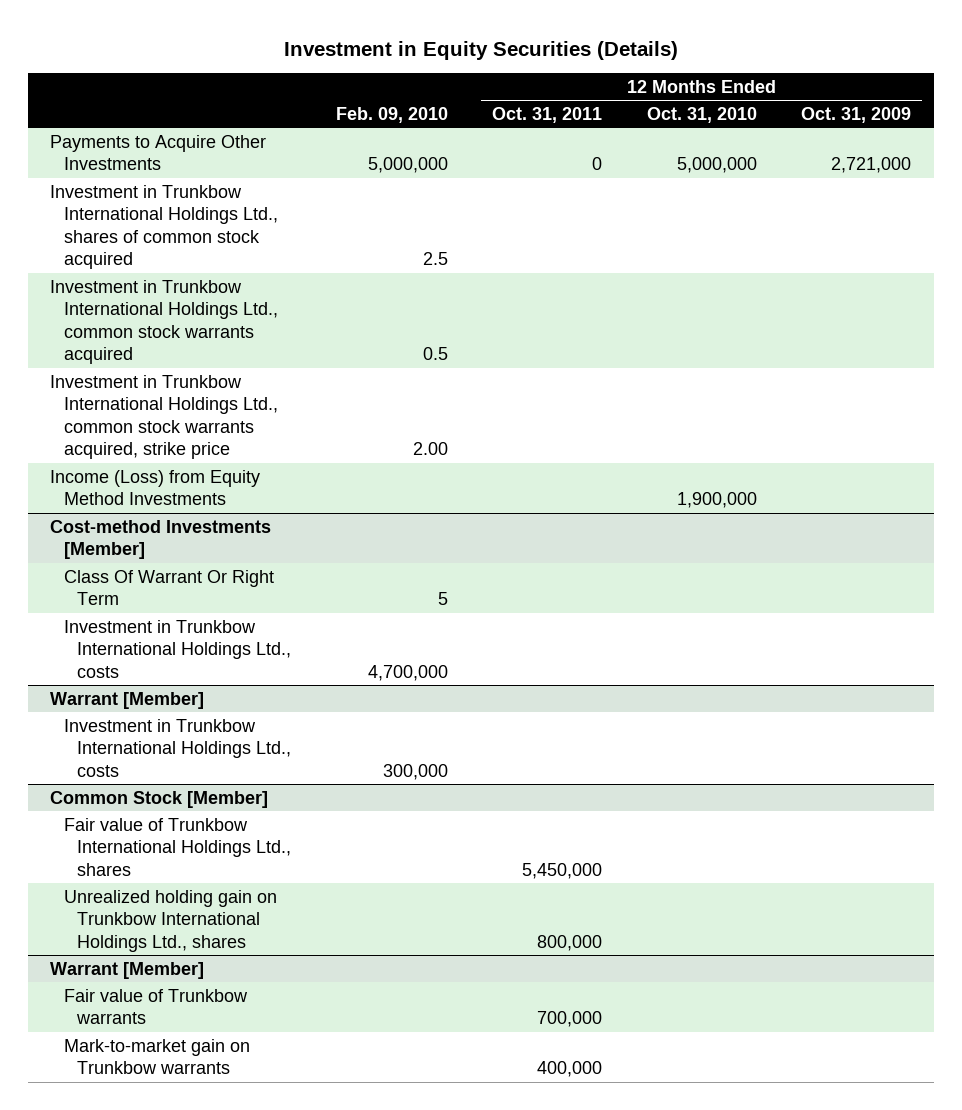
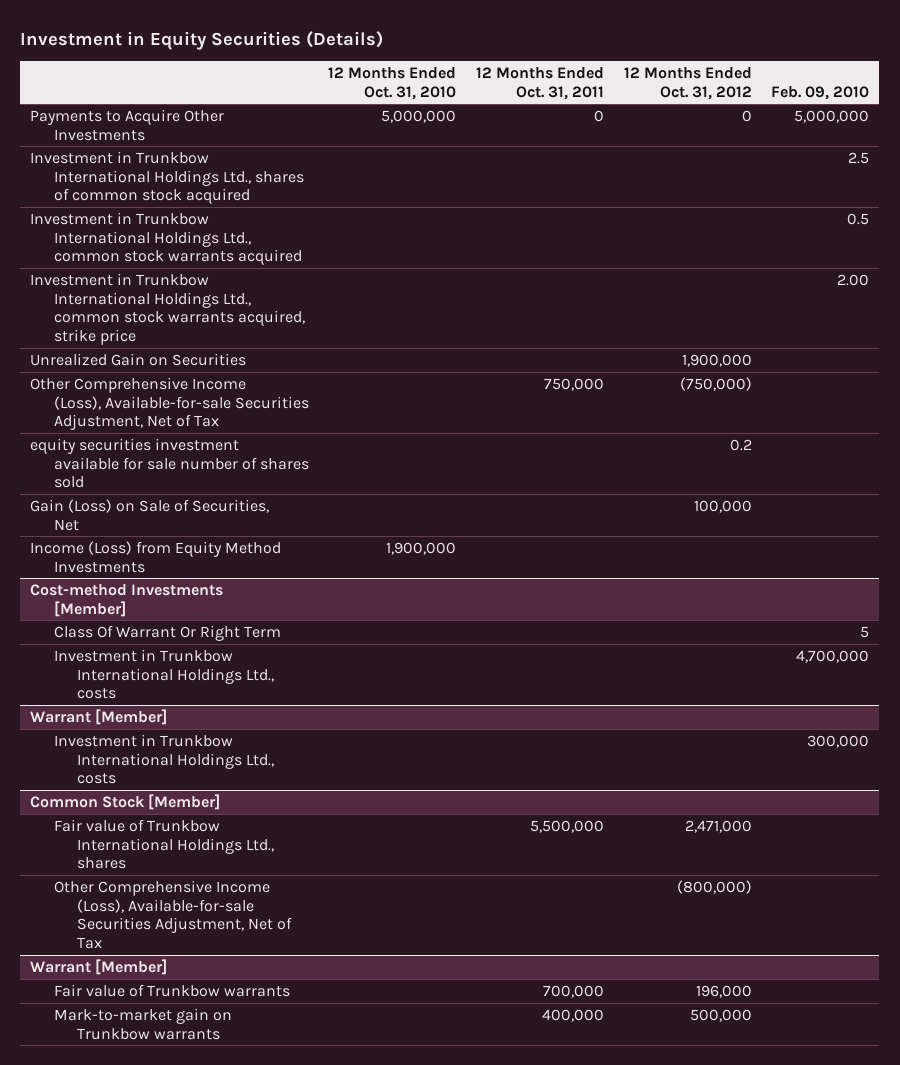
[801,107,912,124] Oct. 31, 2009 -> none
none -> [623,66,752,100] 12 Months Ended Oct. 31, 2012
none -> [30,352,247,366] Unrealized Gain on Securities
none -> [30,376,309,431] Other Comprehensive Income (Loss), Available-for-sale Securities Adjustment, Net of Tax
none -> [30,437,309,489] equity securities investment available for sale number of shares sold
none -> [30,498,270,531] Gain (Loss) on Sale of Securities, Net
[63,889,277,952] Unrealized holding gain on Trunkbow International Holdings Ltd., shares -> none
[522,862,603,879] 5,450,000 -> [529,819,604,833] 5,500,000
none -> [53,879,292,949] Other Comprehensive Income (Loss), Available-for-sale Securities Adjustment, Net of Tax

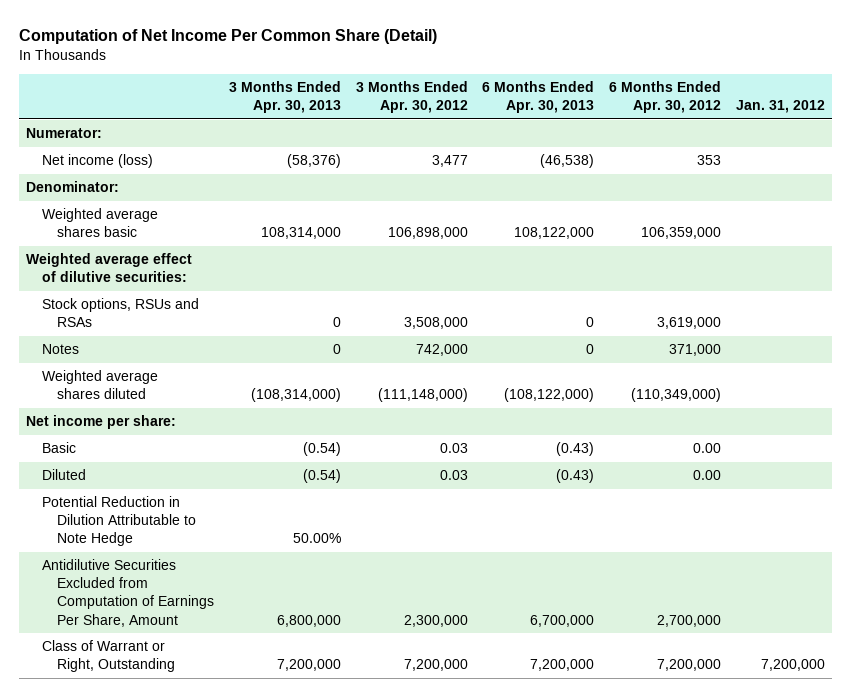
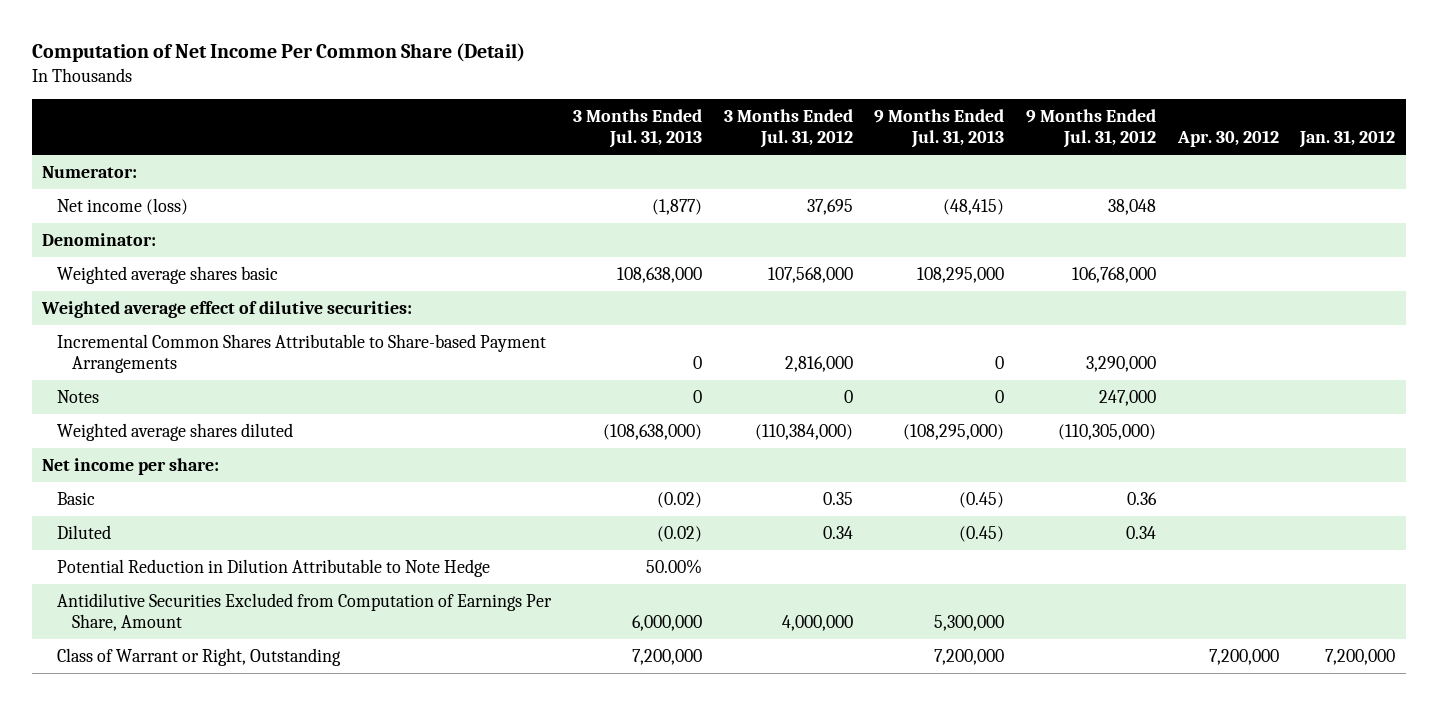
[229,81,342,114] 3 Months Ended Apr. 30, 2013 -> none
[355,81,468,114] 3 Months Ended Apr. 30, 2012 -> none
[482,81,595,114] 6 Months Ended Apr. 30, 2013 -> none
[609,81,722,114] 6 Months Ended Apr. 30, 2012 -> none
none -> [573,108,703,149] 3 Months Ended Jul. 31, 2013
none -> [723,108,853,149] 3 Months Ended Jul. 31, 2012
none -> [874,108,1005,149] 9 Months Ended Jul. 31, 2013
none -> [1026,108,1157,149] 9 Months Ended Jul. 31, 2012
none -> [1176,130,1279,148] Apr. 30, 2012
[41,298,199,328] Stock options, RSUs and RSAs -> [57,333,547,374] Incremental Common Shares Attributable to Share-based Payment Arrangements

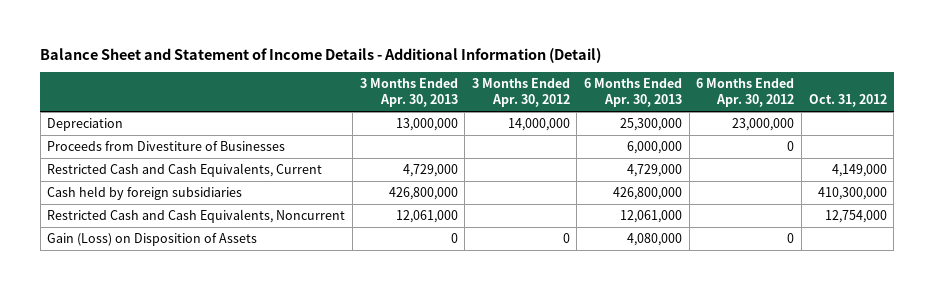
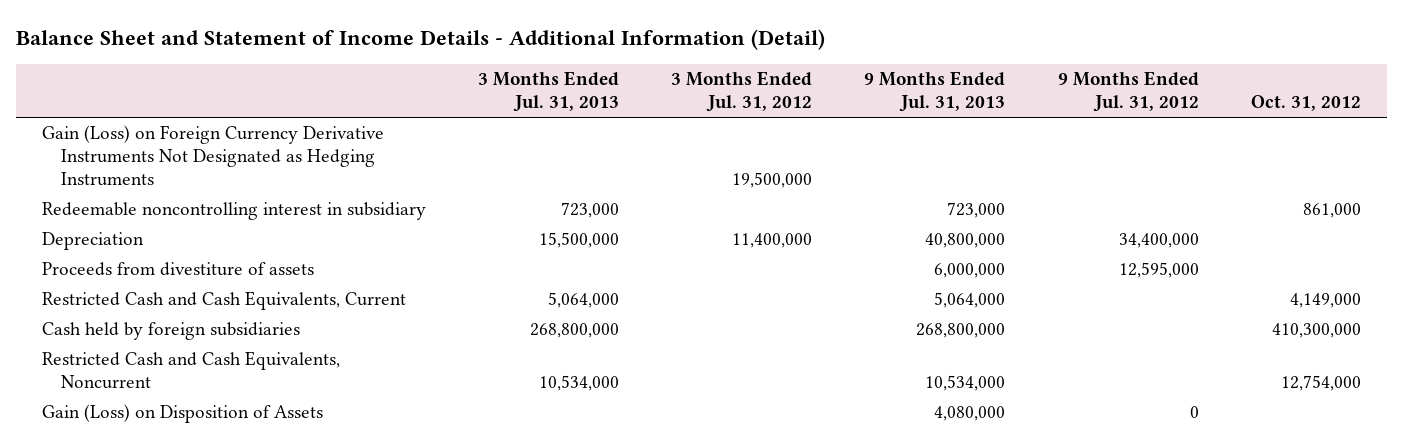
[359,78,458,108] 3 Months Ended Apr. 30, 2013 -> none
[471,78,570,108] 3 Months Ended Apr. 30, 2012 -> none
[584,78,683,108] 6 Months Ended Apr. 30, 2013 -> none
[696,78,795,108] 6 Months Ended Apr. 30, 2012 -> none
none -> [477,71,619,113] 3 Months Ended Jul. 31, 2013
none -> [671,71,813,113] 3 Months Ended Jul. 31, 2012
none -> [864,71,1006,113] 9 Months Ended Jul. 31, 2013
none -> [1057,71,1199,113] 9 Months Ended Jul. 31, 2012
none -> [41,125,384,186] Gain (Loss) on Foreign Currency Derivative Instruments Not Designated as Hedging Instruments
none -> [41,202,426,221] Redeemable noncontrolling interest in subsidiary
[47,141,286,152] Proceeds from Divestiture of Businesses -> [41,262,314,277] Proceeds from divestiture of assets

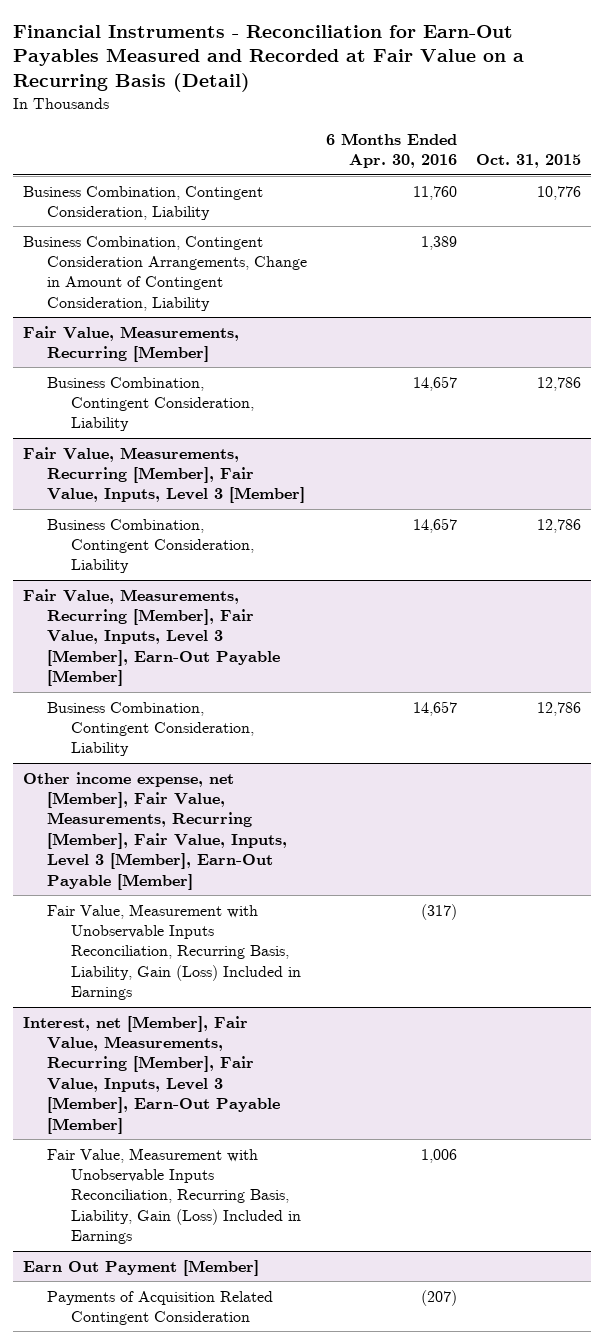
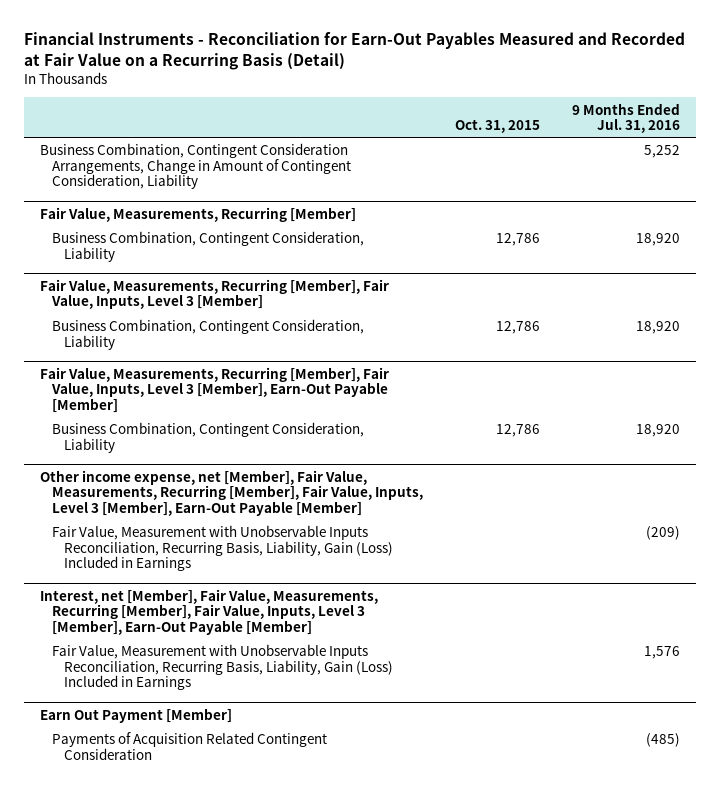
[326,133,458,169] 6 Months Ended Apr. 30, 2016 -> none
none -> [572,102,681,133] 9 Months Ended Jul. 31, 2016
[22,185,263,220] Business Combination, Contingent Consideration, Liability -> none

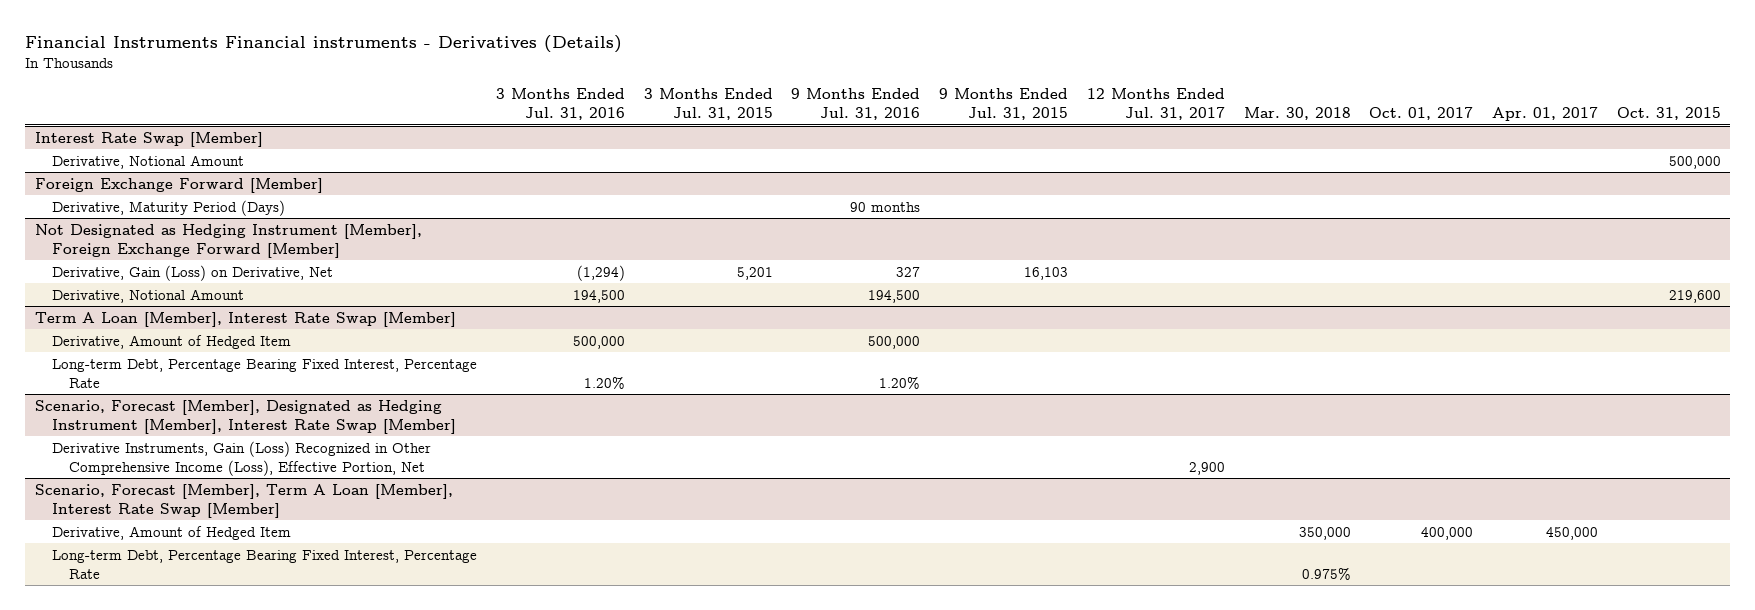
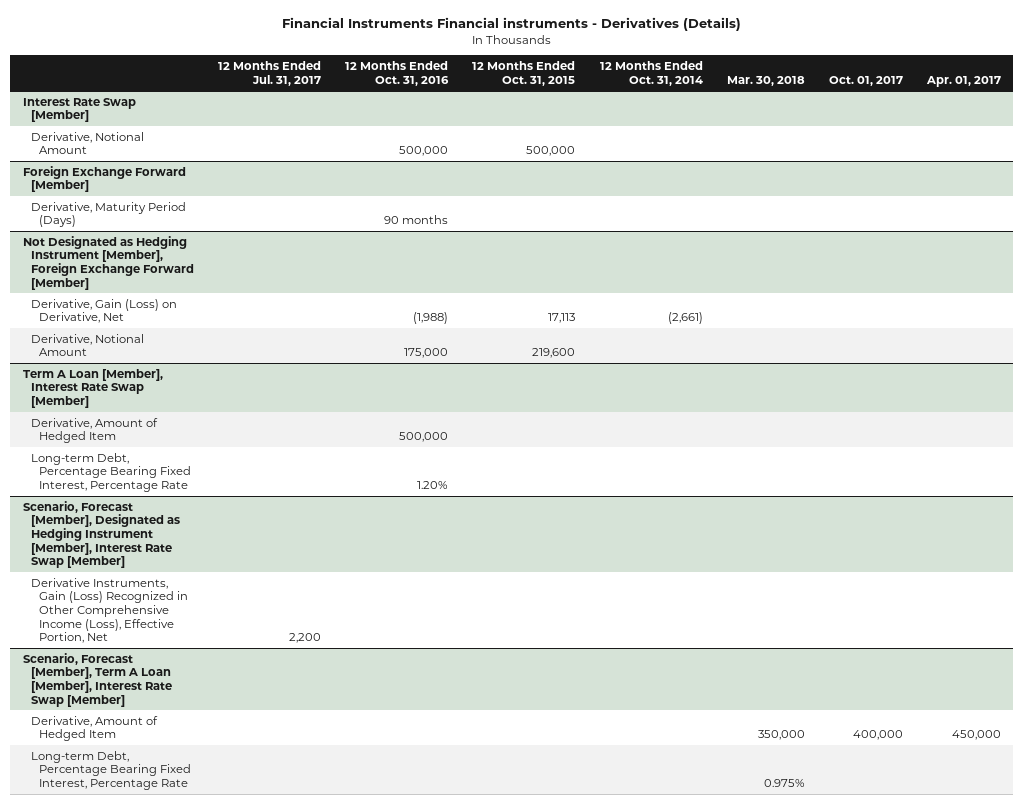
[495,88,625,120] 3 Months Ended Jul. 31, 2016 -> none
[643,88,773,120] 3 Months Ended Jul. 31, 2015 -> none
[791,88,921,120] 9 Months Ended Jul. 31, 2016 -> none
[939,88,1069,120] 9 Months Ended Jul. 31, 2015 -> none
[1616,106,1721,120] Oct. 31, 2015 -> none
none -> [345,60,450,86] 12 Months Ended Oct. 31, 2016
none -> [472,60,576,86] 12 Months Ended Oct. 31, 2015
none -> [599,60,703,86] 12 Months Ended Oct. 31, 2014
[1188,461,1225,475] 2,900 -> [289,633,322,644] 2,200

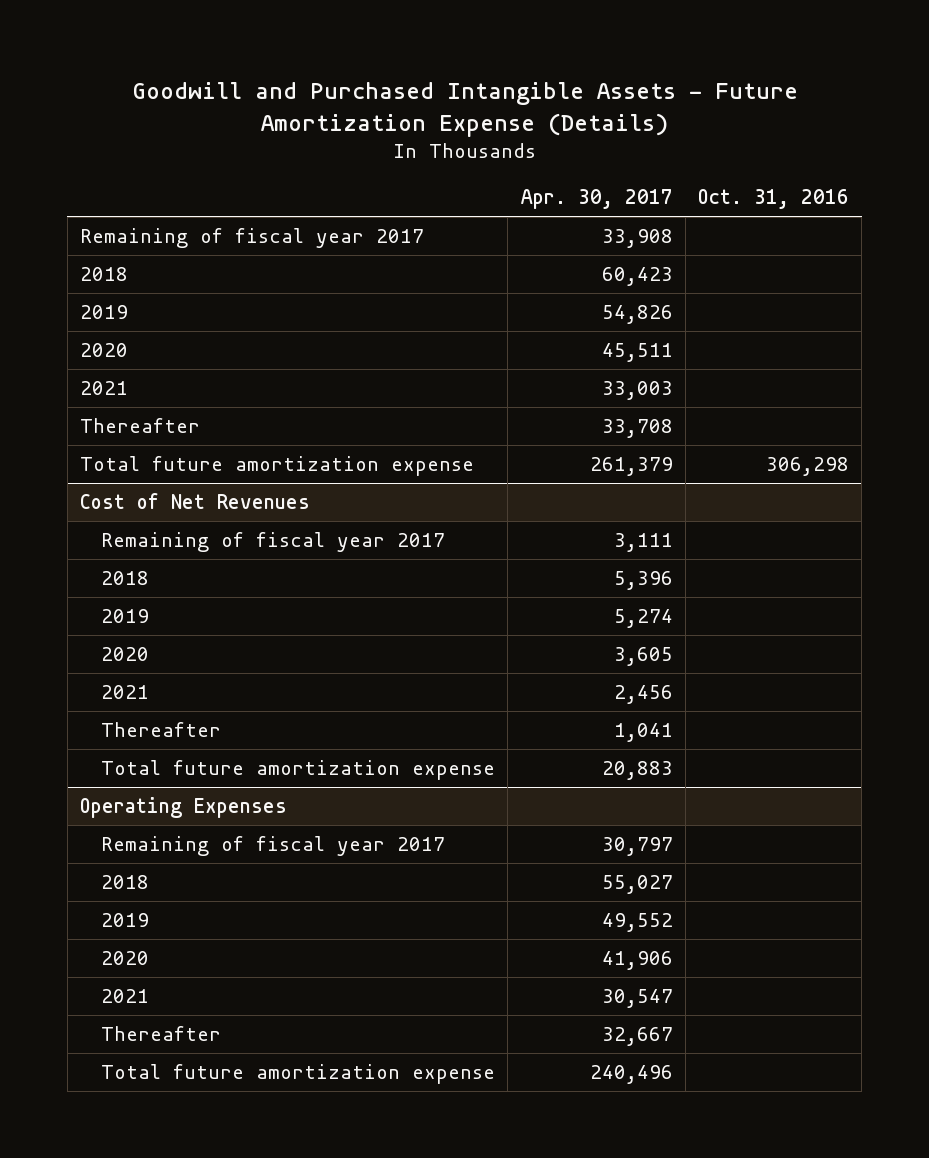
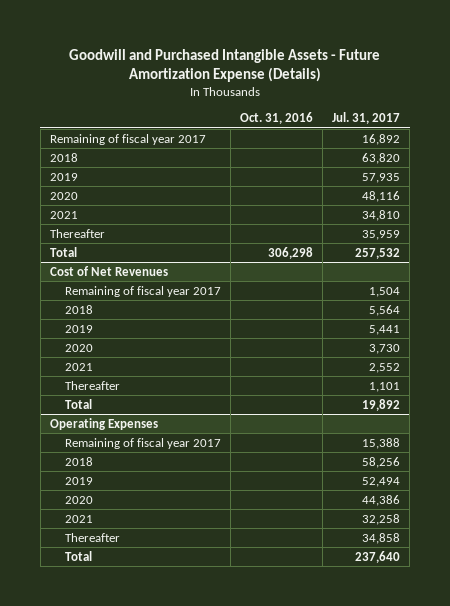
[520,189,673,210] Apr. 30, 2017 -> none
none -> [332,112,401,125] Jul. 31, 2017
[80,455,475,476] Total future amortization expense -> [50,246,78,257] Total
[101,759,496,780] Total future amortization expense -> [65,398,93,409] Total
[101,1063,496,1084] Total future amortization expense -> [65,550,93,561] Total

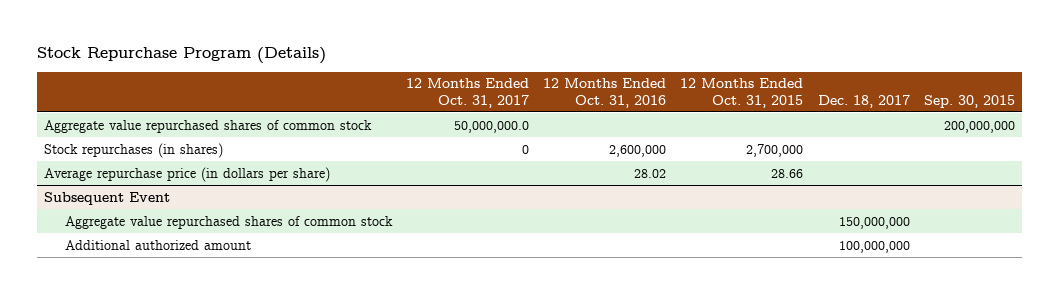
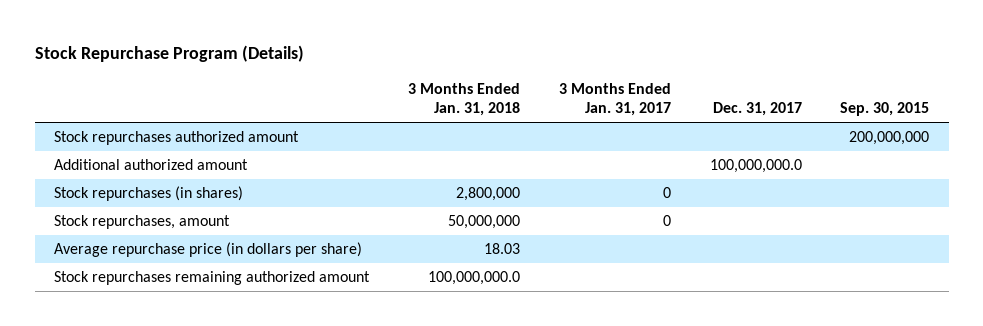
[406,78,530,108] 12 Months Ended Oct. 31, 2017 -> none
[543,78,667,108] 12 Months Ended Oct. 31, 2016 -> none
[680,78,804,108] 12 Months Ended Oct. 31, 2015 -> none
[817,94,910,108] Dec. 18, 2017 -> none
none -> [407,83,520,117] 3 Months Ended Jan. 31, 2018
none -> [558,83,671,117] 3 Months Ended Jan. 31, 2017
none -> [712,102,802,117] Dec. 31, 2017
[44,119,373,133] Aggregate value repurchased shares of common stock -> none
none -> [53,131,299,146] Stock repurchases authorized amount
none -> [53,159,248,171] Additional authorized amount
none -> [53,215,230,230] Stock repurchases, amount
[44,191,171,205] Subsequent Event -> none
[65,215,394,229] Aggregate value repurchased shares of common stock -> none
[65,239,252,250] Additional authorized amount -> none
none -> [53,271,370,286] Stock repurchases remaining authorized amount

